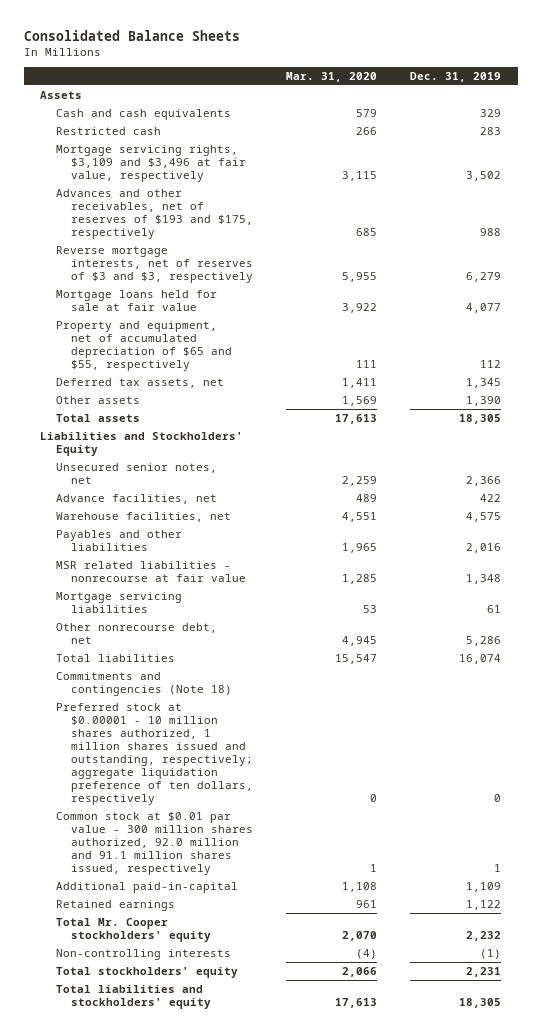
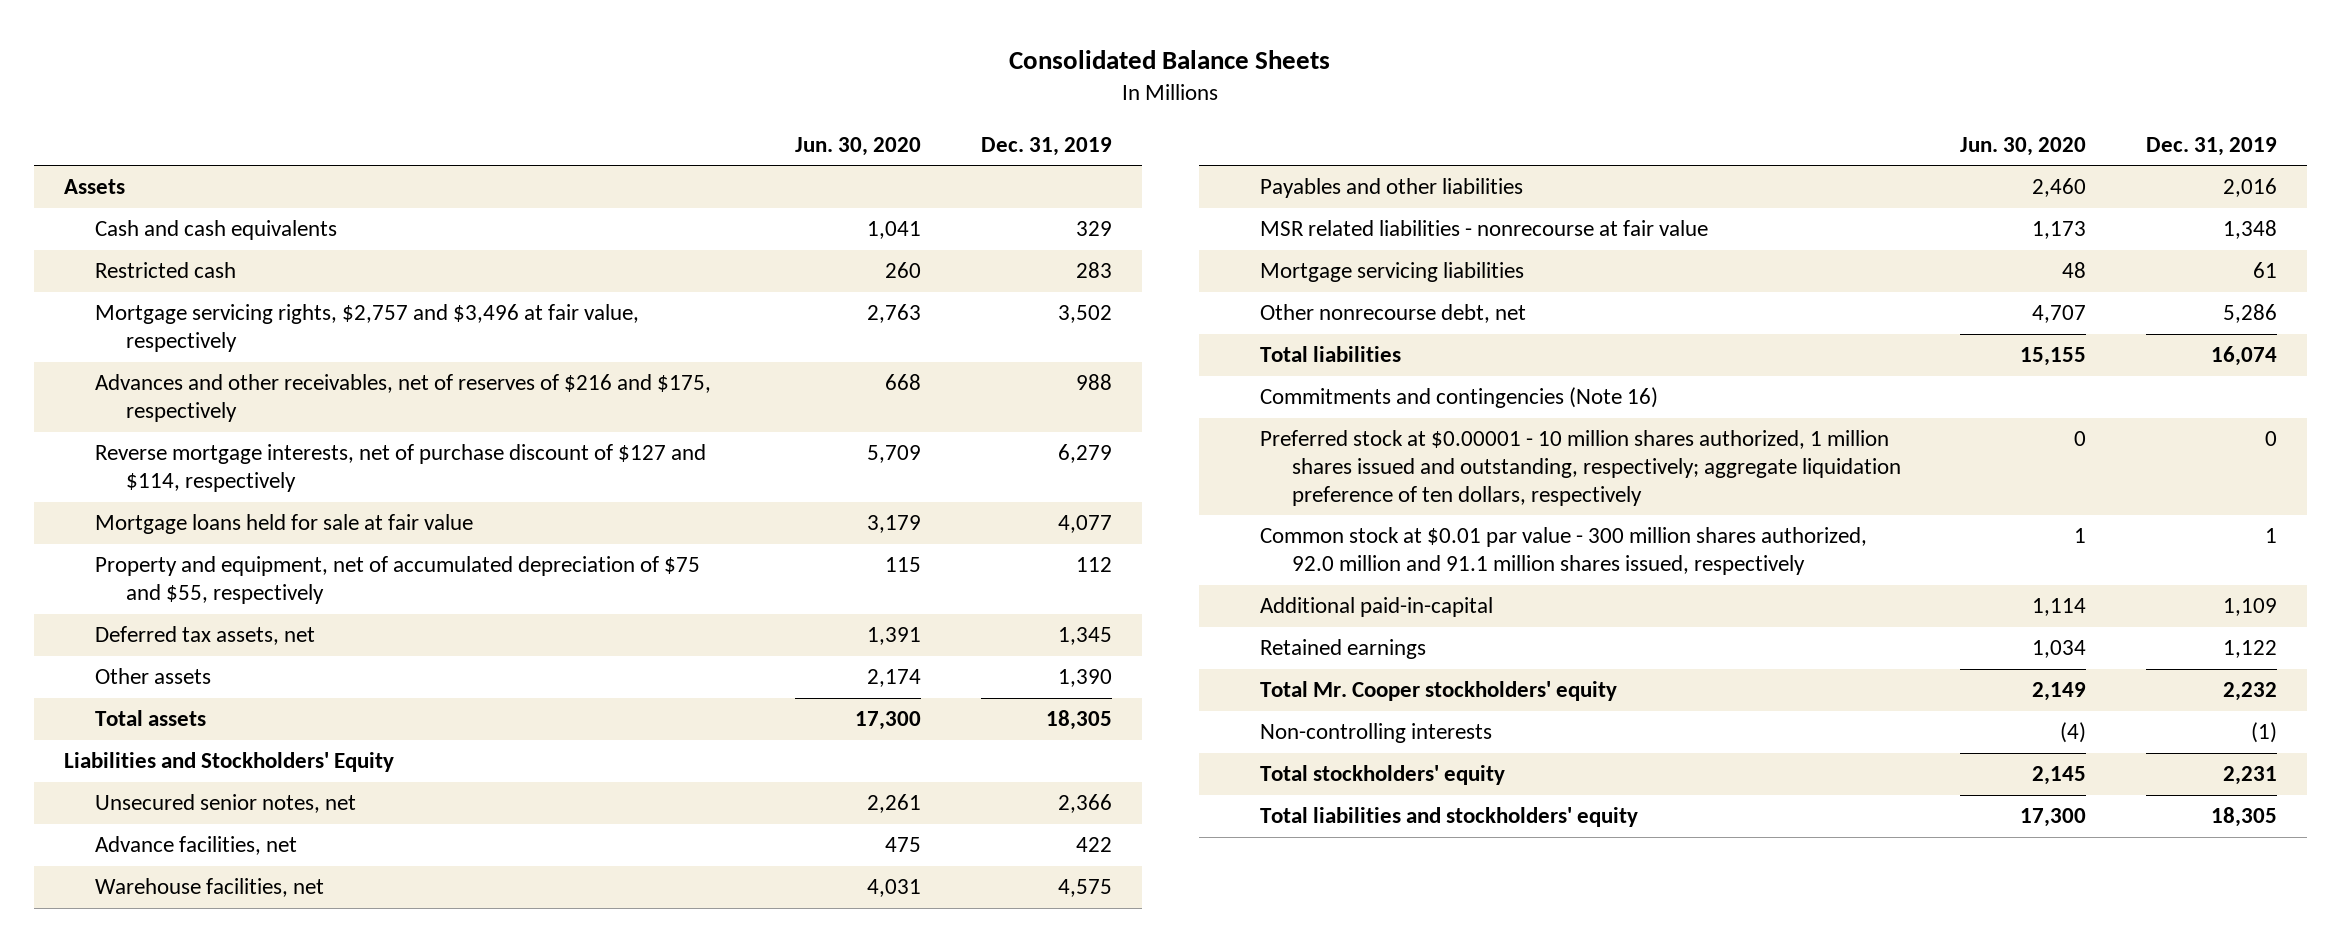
[286,71,378,82] Mar. 31, 2020 -> none
none -> [794,136,921,156] Jun. 30, 2020
[55,144,247,182] Mortgage servicing rights, $3,109 and $3,496 at fair value, respectively -> [94,304,639,353] Mortgage servicing rights, $2,757 and $3,496 at fair value, respectively
[55,188,254,239] Advances and other receivables, net of reserves of $193 and $175, respectively -> [94,374,711,423] Advances and other receivables, net of reserves of $216 and $175, respectively
[55,245,254,283] Reverse mortgage interests, net of reserves of $3 and $3, respectively -> [94,444,706,493] Reverse mortgage interests, net of purchase discount of $127 and $114, respectively
[55,320,233,371] Property and equipment, net of accumulated depreciation of $65 and $55, respectively -> [94,556,700,605] Property and equipment, net of accumulated depreciation of $75 and $55, respectively
[55,671,233,696] Commitments and contingencies (Note 18) -> [1260,387,1659,409] Commitments and contingencies (Note 16)

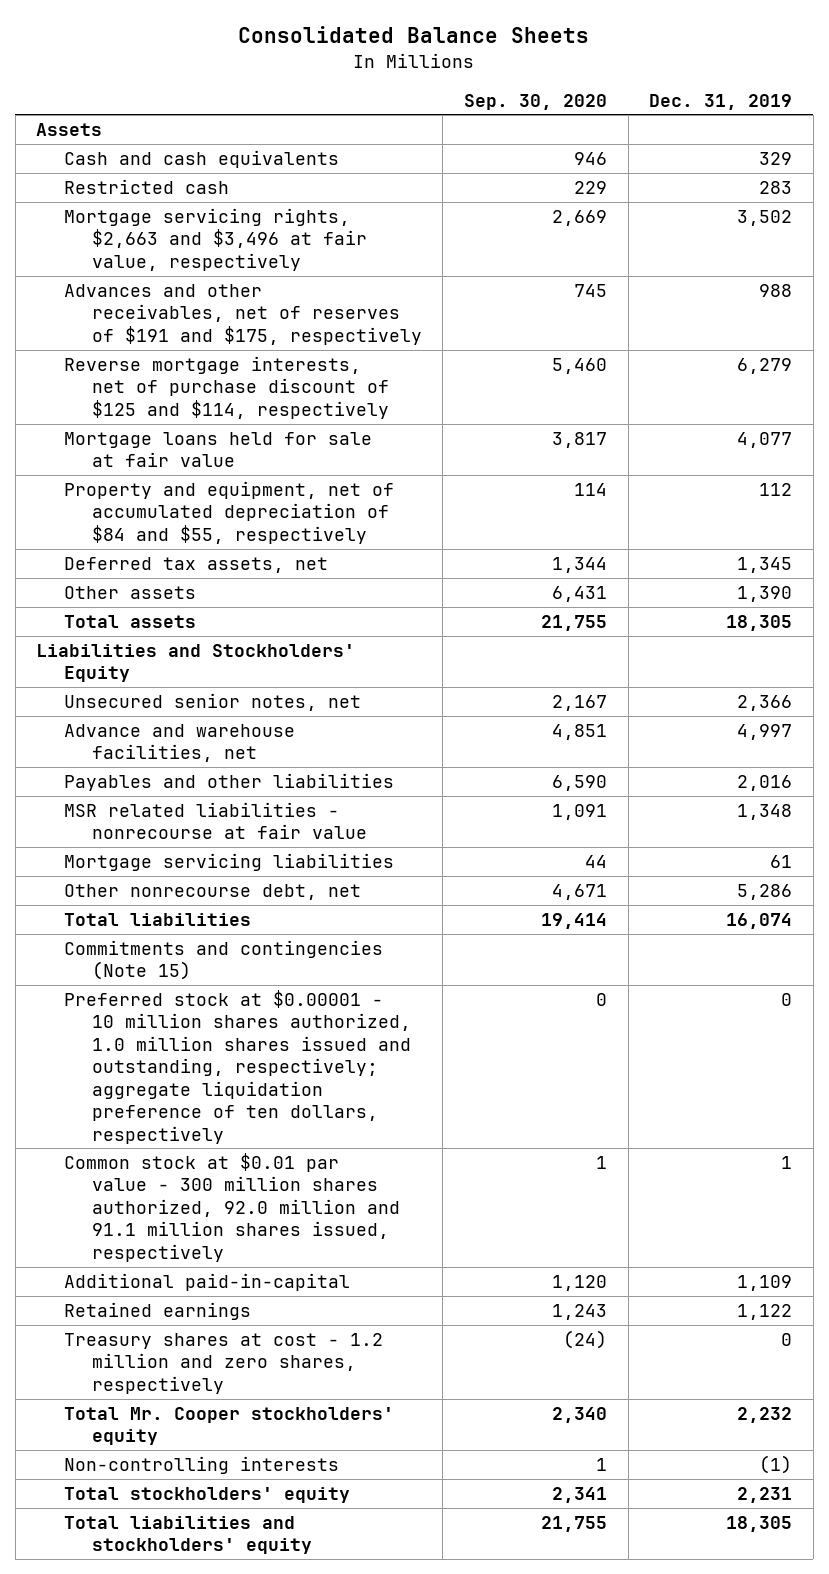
[794,136,921,156] Jun. 30, 2020 -> none
none -> [464,93,608,110] Sep. 30, 2020
[94,304,639,353] Mortgage servicing rights, $2,757 and $3,496 at fair value, respectively -> [64,207,367,271] Mortgage servicing rights, $2,663 and $3,496 at fair value, respectively
[94,374,711,423] Advances and other receivables, net of reserves of $216 and $175, respectively -> [64,283,422,345] Advances and other receivables, net of reserves of $191 and $175, respectively
[94,444,706,493] Reverse mortgage interests, net of purchase discount of $127 and $114, respectively -> [64,355,389,419] Reverse mortgage interests, net of purchase discount of $125 and $114, respectively
[94,556,700,605] Property and equipment, net of accumulated depreciation of $75 and $55, respectively -> [64,480,395,544] Property and equipment, net of accumulated depreciation of $84 and $55, respectively
[94,878,324,898] Warehouse facilities, net -> none
[94,836,297,856] Advance facilities, net -> [64,723,296,763] Advance and warehouse facilities, net
[1075,837,1112,853] 422 -> [737,723,793,740] 4,997
[1260,387,1659,409] Commitments and contingencies (Note 16) -> [64,939,384,981] Commitments and contingencies (Note 15)
[1260,430,1901,506] Preferred stock at $0.00001 - 10 million shares authorized, 1 million shares issued and outstanding, respectively; aggregate liquidation preference of ten dollars, respectively -> [64,989,411,1144] Preferred stock at $0.00001 - 10 million shares authorized, 1.0 million shares issued and outstanding, respectively; aggregate liquidation preference of ten dollars, respectively
none -> [64,1332,384,1394] Treasury shares at cost - 1.2 million and zero shares, respectively

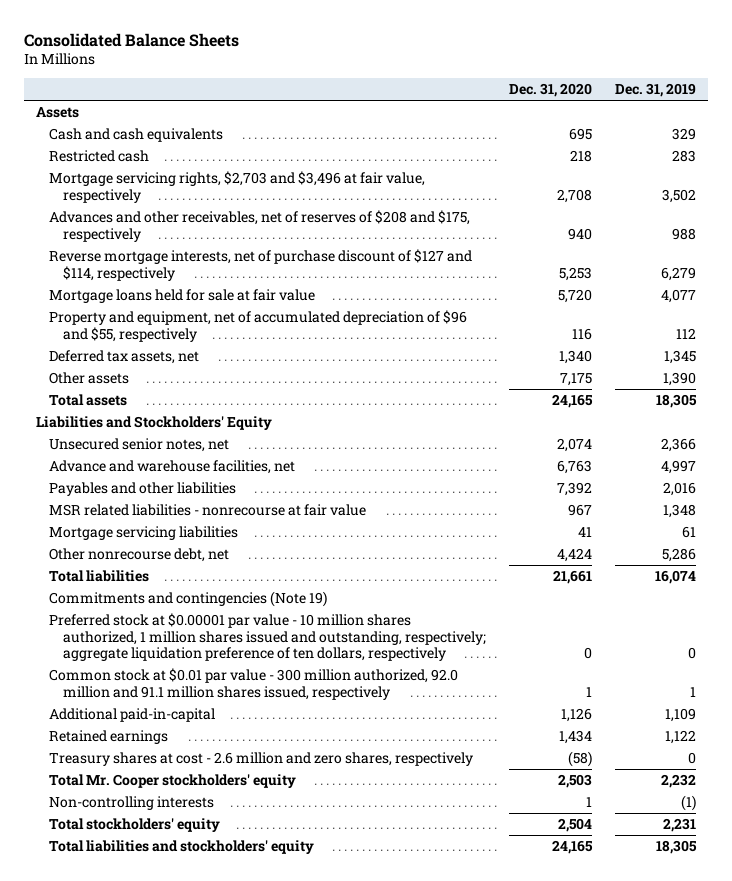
[464,93,608,110] Sep. 30, 2020 -> none
none -> [509,83,593,98] Dec. 31, 2020
[64,207,367,271] Mortgage servicing rights, $2,663 and $3,496 at fair value, respectively -> [49,171,426,203] Mortgage servicing rights, $2,703 and $3,496 at fair value, respectively
[64,283,422,345] Advances and other receivables, net of reserves of $191 and $175, respectively -> [49,210,471,242] Advances and other receivables, net of reserves of $208 and $175, respectively
[64,355,389,419] Reverse mortgage interests, net of purchase discount of $125 and $114, respectively -> [49,249,473,281] Reverse mortgage interests, net of purchase discount of $127 and $114, respectively
[64,480,395,544] Property and equipment, net of accumulated depreciation of $84 and $55, respectively -> [49,310,468,342] Property and equipment, net of accumulated depreciation of $96 and $55, respectively
[64,939,384,981] Commitments and contingencies (Note 15) -> [49,591,328,608] Commitments and contingencies (Note 19)
[64,989,411,1144] Preferred stock at $0.00001 - 10 million shares authorized, 1.0 million shares issued and outstanding, respectively; aggregate liquidation preference of ten dollars, respectively -> [49,613,486,662] Preferred stock at $0.00001 par value - 10 million shares authorized, 1 million shares issued and outstanding, respectively; aggregate liquidation preference of ten dollars, respectively
[64,1152,400,1262] Common stock at $0.01 par value - 300 million shares authorized, 92.0 million and 91.1 million shares issued, respectively -> [49,668,459,700] Common stock at $0.01 par value - 300 million authorized, 92.0 million and 91.1 million shares issued, respectively
[64,1332,384,1394] Treasury shares at cost - 1.2 million and zero shares, respectively -> [49,752,474,767] Treasury shares at cost - 2.6 million and zero shares, respectively

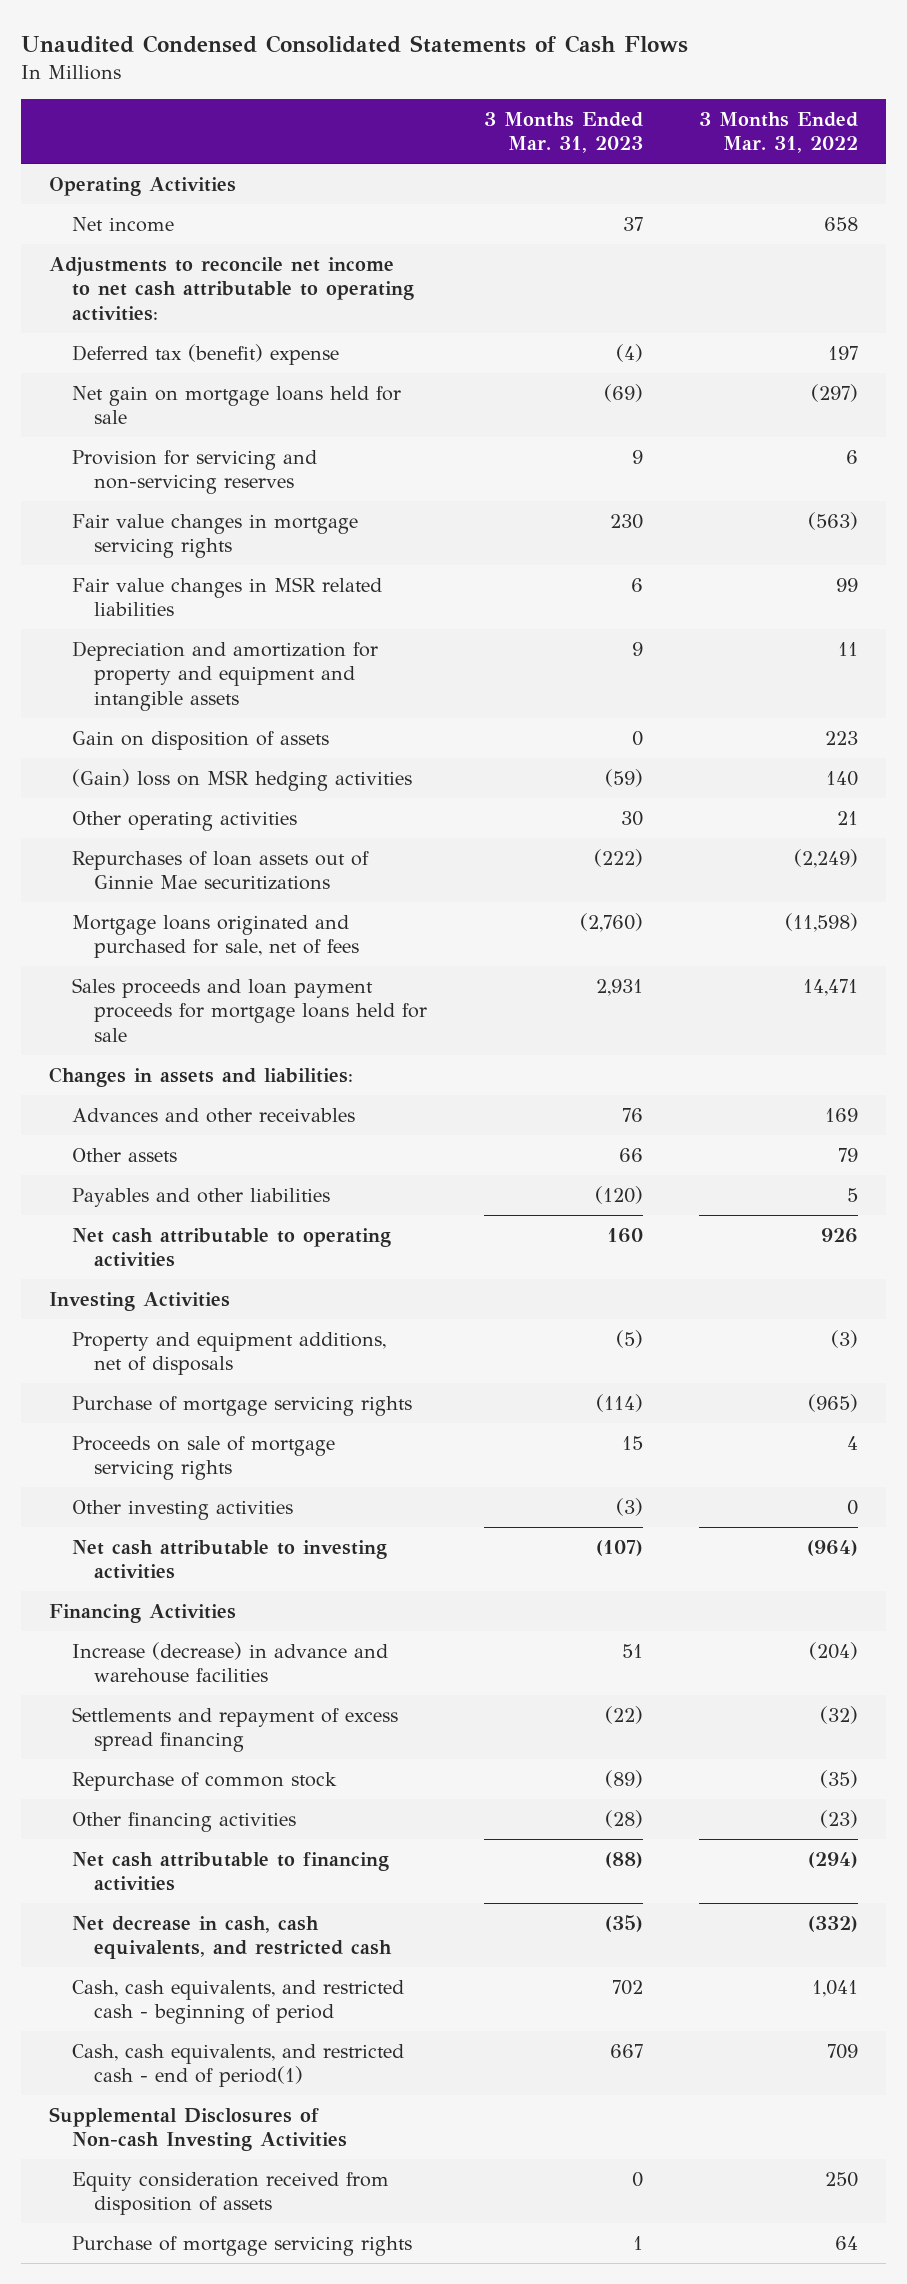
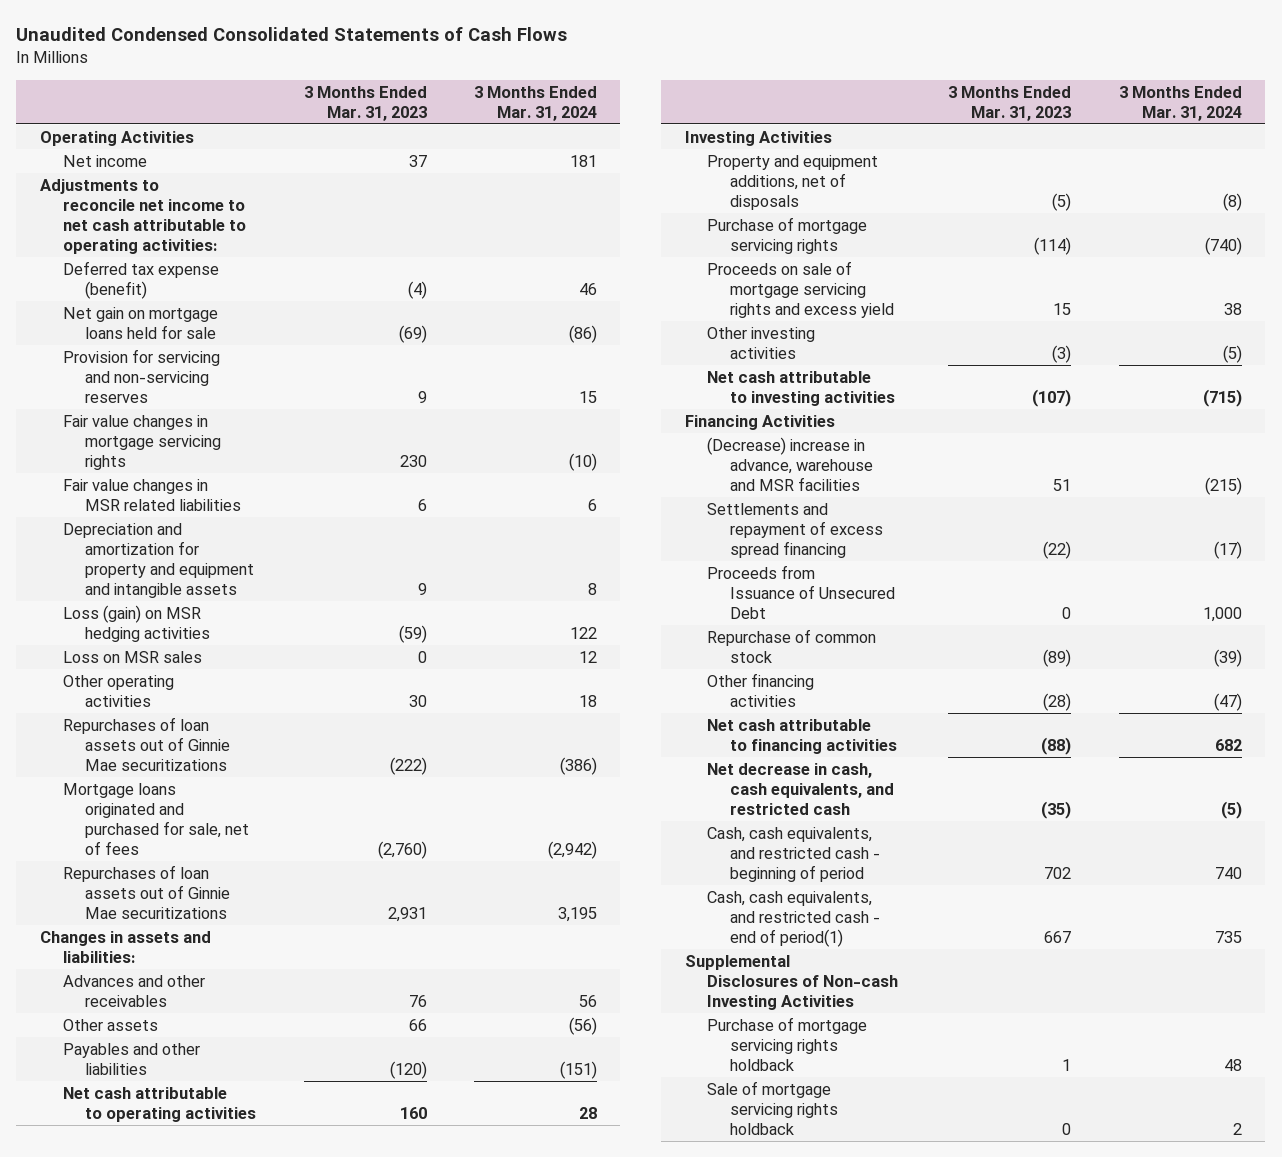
[698,111,858,154] 3 Months Ended Mar. 31, 2022 -> none
none -> [473,85,597,121] 3 Months Ended Mar. 31, 2024
[71,343,339,365] Deferred tax (benefit) expense -> [62,260,219,299] Deferred tax expense (benefit)
[71,730,329,750] Gain on disposition of assets -> none
[71,768,412,791] (Gain) loss on MSR hedging activities -> [62,604,211,642] Loss (gain) on MSR hedging activities
none -> [62,650,202,663] Loss on MSR sales
[71,977,428,1042] Sales proceeds and loan payment proceeds for mortgage loans held for sale -> [62,864,231,919] Repurchases of loan assets out of Ginnie Mae securitizations
[71,1435,335,1481] Proceeds on sale of mortgage servicing rights -> [707,260,895,318] Proceeds on sale of mortgage servicing rights and excess yield
[71,1641,388,1684] Increase (decrease) in advance and warehouse facilities -> [707,436,874,491] (Decrease) increase in advance, warehouse and MSR facilities
none -> [707,564,896,619] Proceeds from Issuance of Unsecured Debt
[71,2171,389,2216] Equity consideration received from disposition of assets -> none
[71,2235,412,2256] Purchase of mortgage servicing rights -> [707,1016,868,1071] Purchase of mortgage servicing rights holdback
none -> [707,1080,839,1135] Sale of mortgage servicing rights holdback

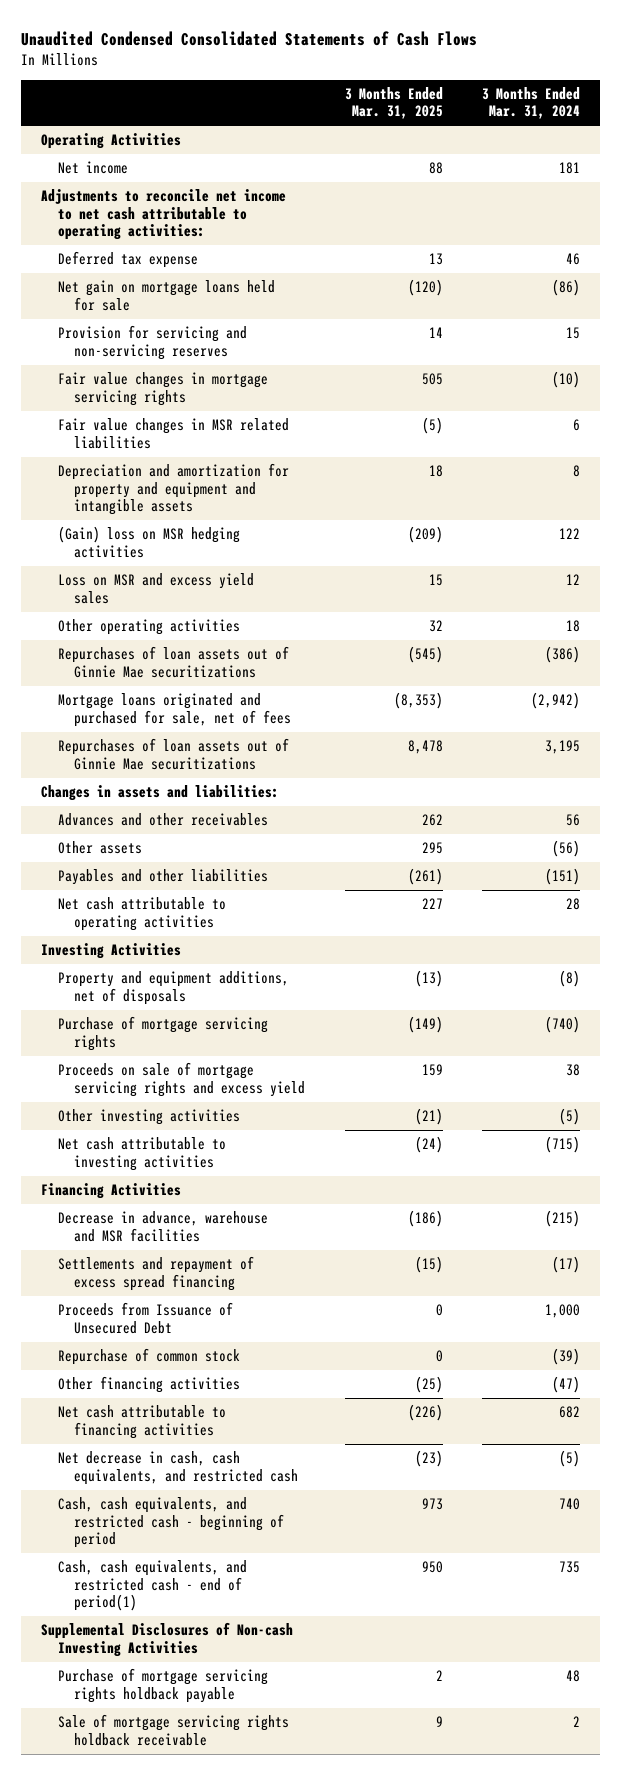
[303,85,427,121] 3 Months Ended Mar. 31, 2023 -> none
none -> [344,87,443,120] 3 Months Ended Mar. 31, 2025
[62,260,219,299] Deferred tax expense (benefit) -> [57,251,198,269] Deferred tax expense
[62,604,211,642] Loss (gain) on MSR hedging activities -> [57,526,240,558] (Gain) loss on MSR hedging activities
[62,650,202,663] Loss on MSR sales -> [57,573,254,604] Loss on MSR and excess yield sales
[707,436,874,491] (Decrease) increase in advance, warehouse and MSR facilities -> [57,1211,268,1242] Decrease in advance, warehouse and MSR facilities
[707,1016,868,1071] Purchase of mortgage servicing rights holdback -> [57,1668,268,1703] Purchase of mortgage servicing rights holdback payable
[707,1080,839,1135] Sale of mortgage servicing rights holdback -> [57,1714,289,1746] Sale of mortgage servicing rights holdback receivable

